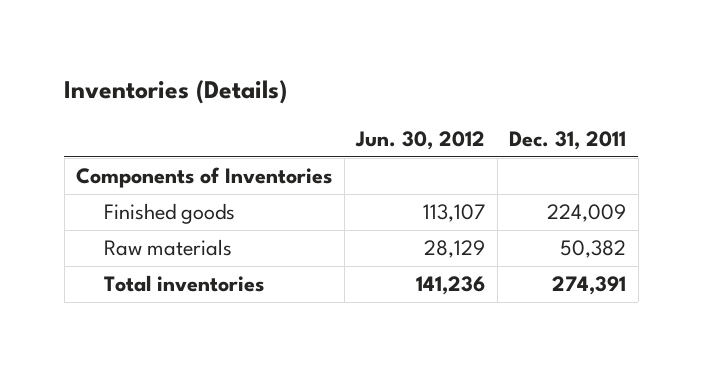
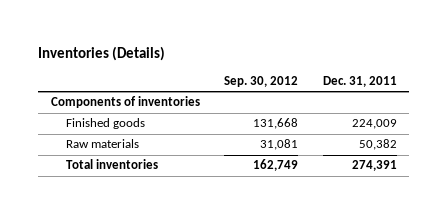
[355,130,486,150] Jun. 30, 2012 -> none
none -> [224,76,299,88] Sep. 30, 2012
[76,167,333,189] Components of Inventories -> [50,96,200,109] Components of inventories

